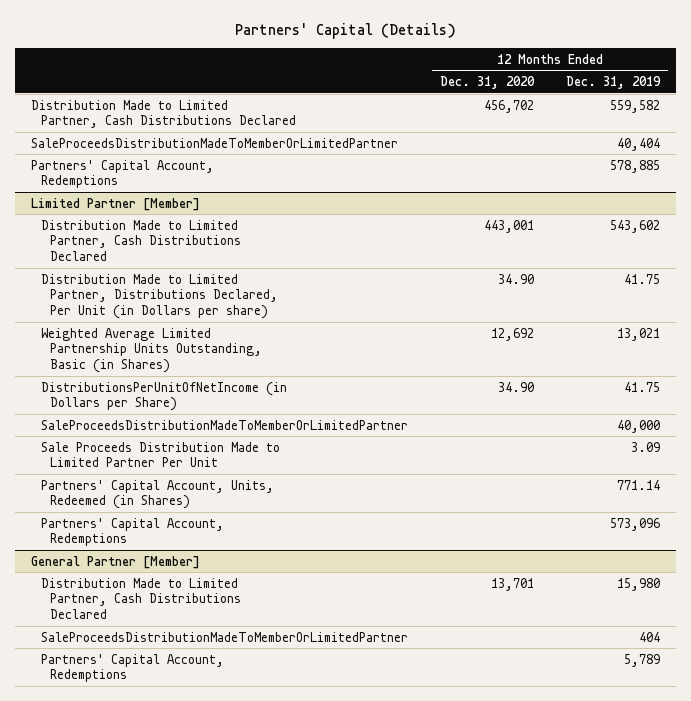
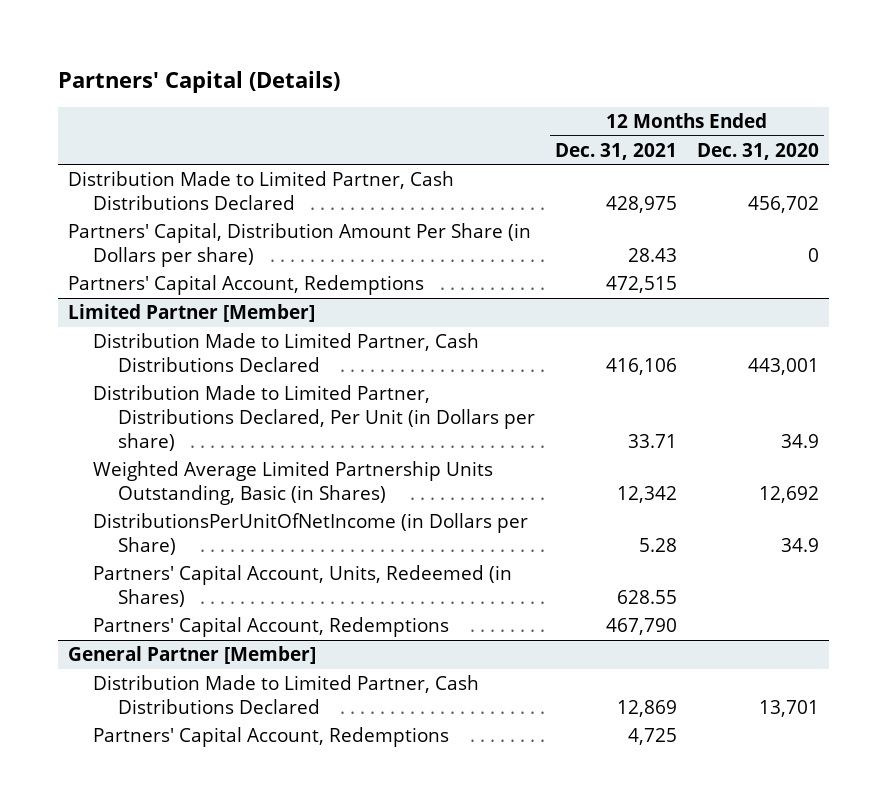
[566,76,662,90] Dec. 31, 2019 -> none
none -> [555,142,678,160] Dec. 31, 2021
[30,137,398,148] SaleProceedsDistributionMadeToMemberOrLimitedPartner -> none
none -> [68,223,532,267] Partners' Capital, Distribution Amount Per Share (in Dollars per share)
[497,273,534,284] 34.90 -> [781,433,820,448] 34.9
[40,419,408,430] SaleProceedsDistributionMadeToMemberOrLimitedPartner -> none
[40,441,280,468] Sale Proceeds Distribution Made to Limited Partner Per Unit -> none
[497,381,534,392] 34.90 -> [781,537,820,552] 34.9
[40,631,408,642] SaleProceedsDistributionMadeToMemberOrLimitedPartner -> none

